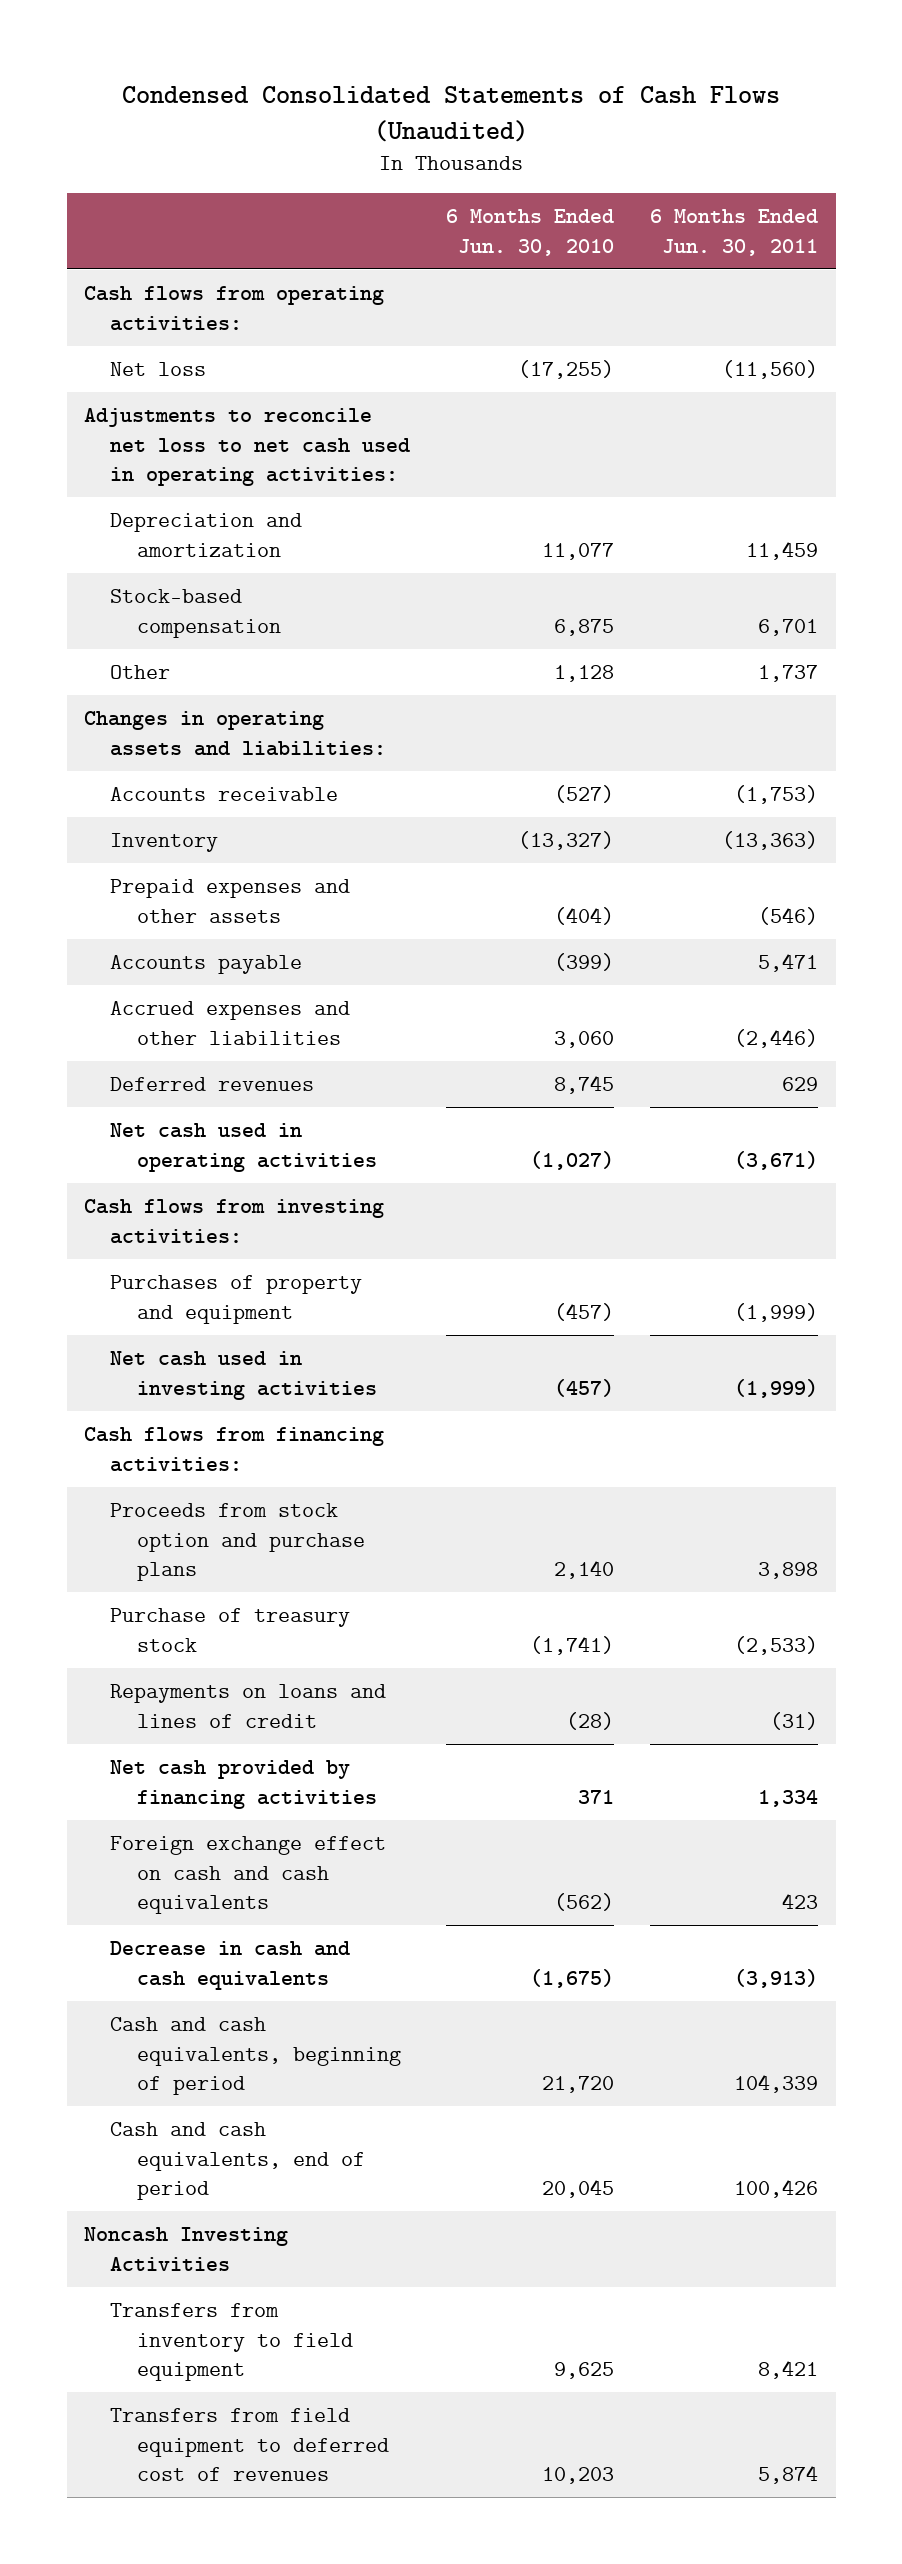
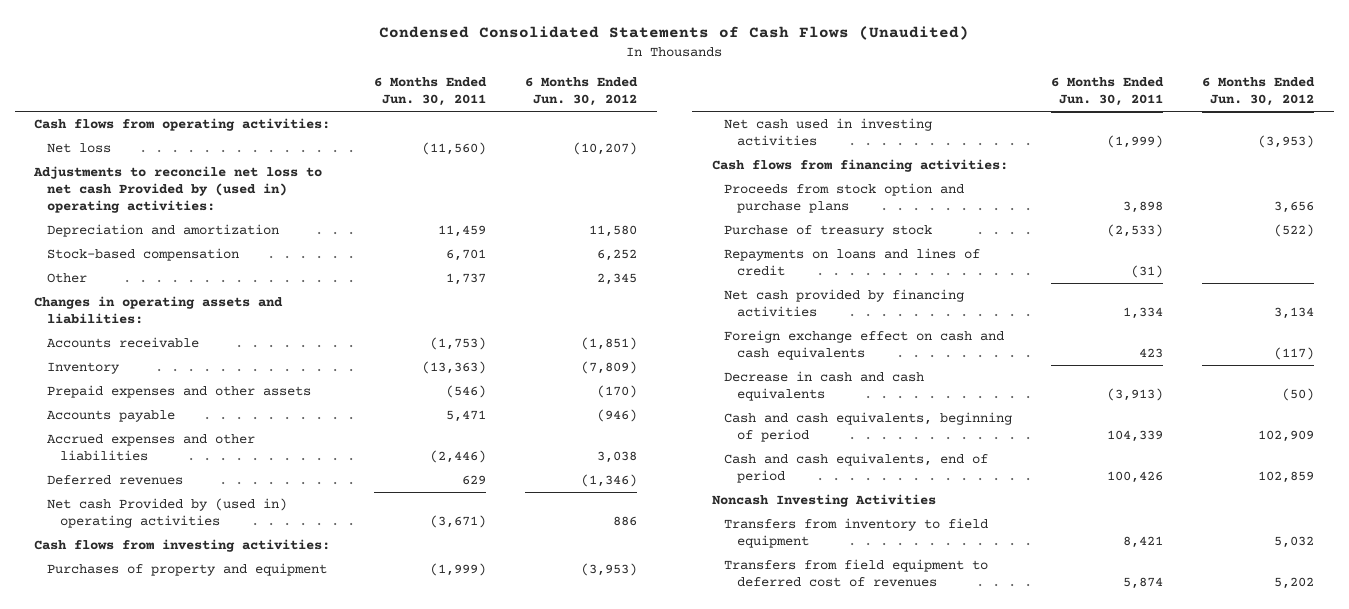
[446,209,615,256] 6 Months Ended Jun. 30, 2010 -> none
none -> [525,77,639,107] 6 Months Ended Jun. 30, 2012
[84,408,411,486] Adjustments to reconcile net loss to net cash used in operating activities: -> [33,166,323,214] Adjustments to reconcile net loss to net cash Provided by (used in) operating activities:
[110,1123,377,1172] Net cash used in operating activities -> [47,498,288,529] Net cash Provided by (used in) operating activities

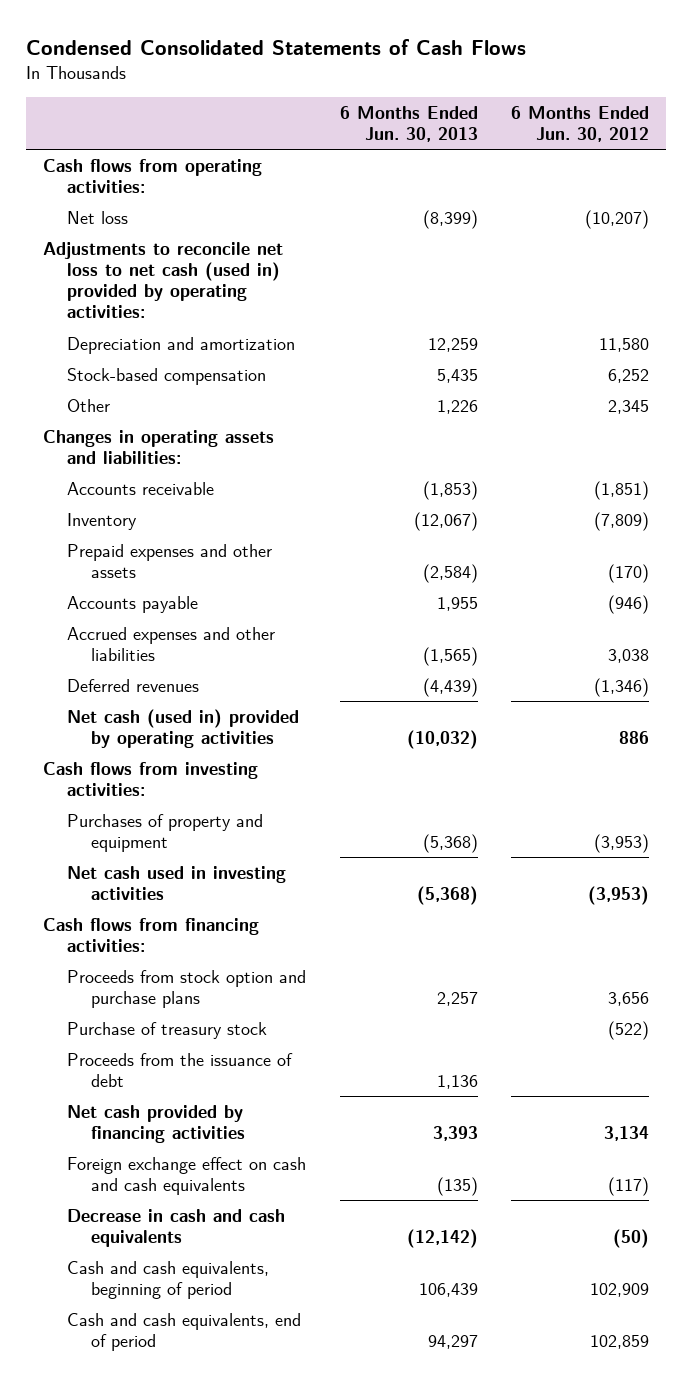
[379,25,970,40] Condensed Consolidated Statements of Cash Flows (Unaudited) -> [26,38,527,55] Condensed Consolidated Statements of Cash Flows
[374,77,488,107] 6 Months Ended Jun. 30, 2011 -> none
none -> [339,106,478,143] 6 Months Ended Jun. 30, 2013
[33,166,323,214] Adjustments to reconcile net loss to net cash Provided by (used in) operating activities: -> [43,241,284,319] Adjustments to reconcile net loss to net cash (used in) provided by operating activities:
[47,498,288,529] Net cash Provided by (used in) operating activities -> [67,708,300,749] Net cash (used in) provided by operating activities
[724,248,981,277] Repayments on loans and lines of credit -> none
none -> [67,1052,294,1088] Proceeds from the issuance of debt
[711,494,936,508] Noncash Investing Activities -> none
[724,518,989,549] Transfers from inventory to field equipment -> none
[724,559,989,588] Transfers from field equipment to deferred cost of revenues -> none

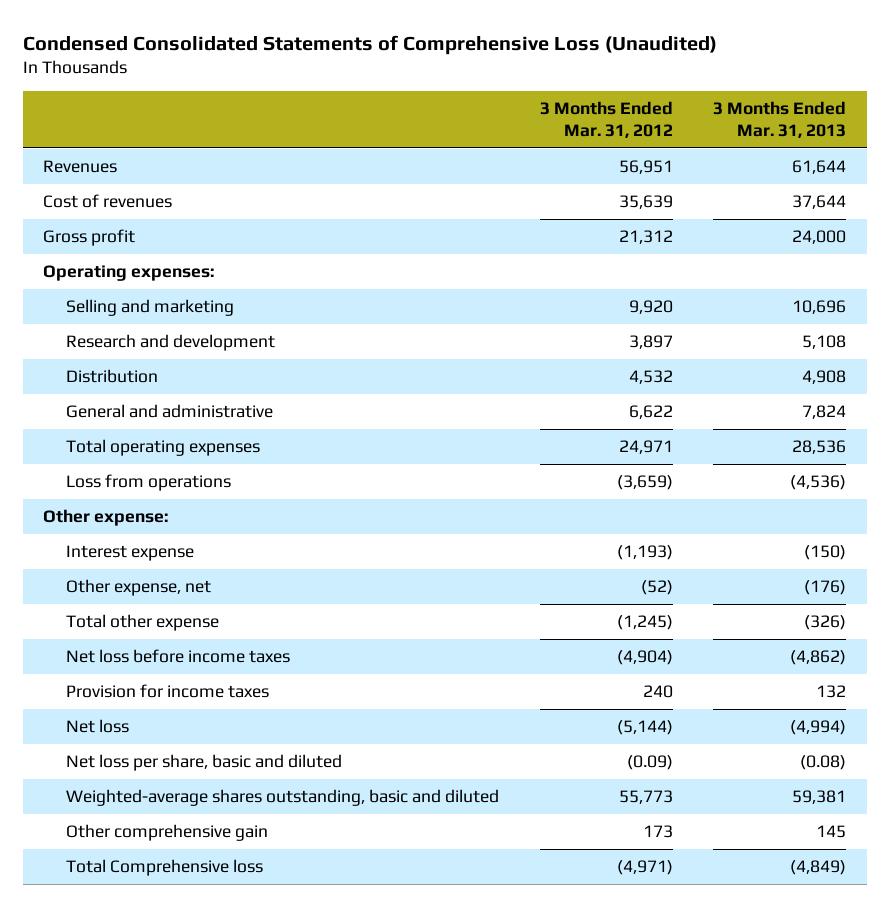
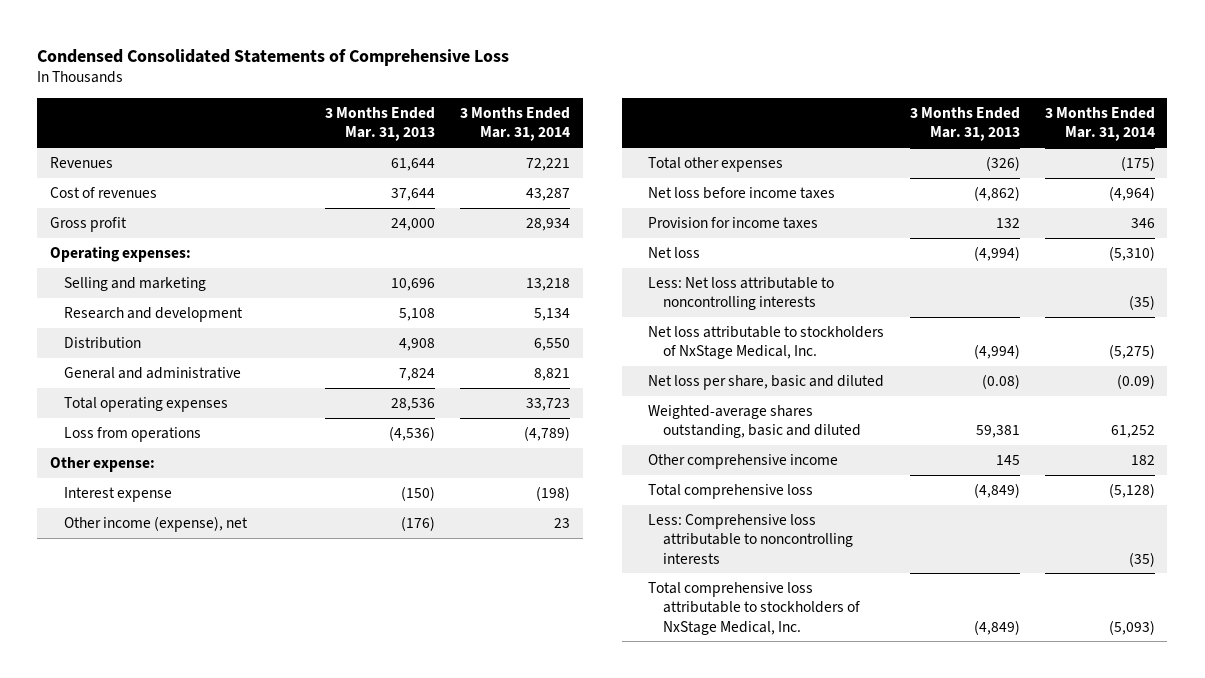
[22,34,717,55] Condensed Consolidated Statements of Comprehensive Loss (Unaudited) -> [37,48,510,66] Condensed Consolidated Statements of Comprehensive Loss
[539,101,673,138] 3 Months Ended Mar. 31, 2012 -> none
none -> [460,107,571,142] 3 Months Ended Mar. 31, 2014
[65,579,211,597] Other expense, net -> [64,516,249,533] Other income (expense), net
[65,614,219,632] Total other expense -> [648,157,784,173] Total other expenses
none -> [648,277,835,311] Less: Net loss attributable to noncontrolling interests
none -> [648,326,885,360] Net loss attributable to stockholders of NxStage Medical, Inc.
[65,824,268,842] Other comprehensive gain -> [648,454,839,470] Other comprehensive income
none -> [648,484,814,500] Total comprehensive loss
none -> [648,514,853,564] Less: Comprehensive loss attributable to noncontrolling interests
[65,859,263,877] Total Comprehensive loss -> [648,582,860,635] Total comprehensive loss attributable to stockholders of NxStage Medical, Inc.

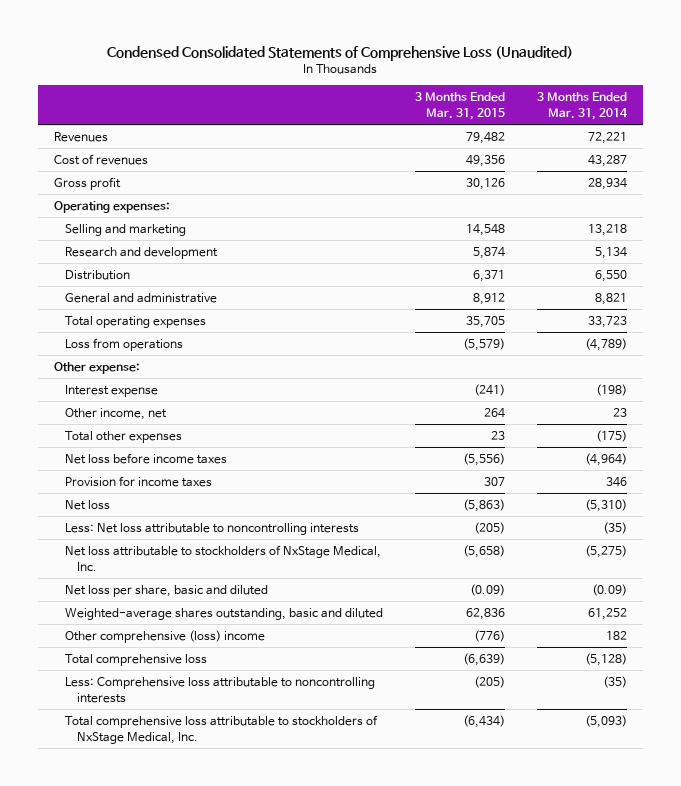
[37,48,510,66] Condensed Consolidated Statements of Comprehensive Loss -> [107,45,574,61] Condensed Consolidated Statements of Comprehensive Loss (Unaudited)
[325,107,436,142] 3 Months Ended Mar. 31, 2013 -> none
none -> [415,92,506,121] 3 Months Ended Mar. 31, 2015
[64,516,249,533] Other income (expense), net -> [65,408,168,421] Other income, net
[648,454,839,470] Other comprehensive income -> [65,630,266,644] Other comprehensive (loss) income

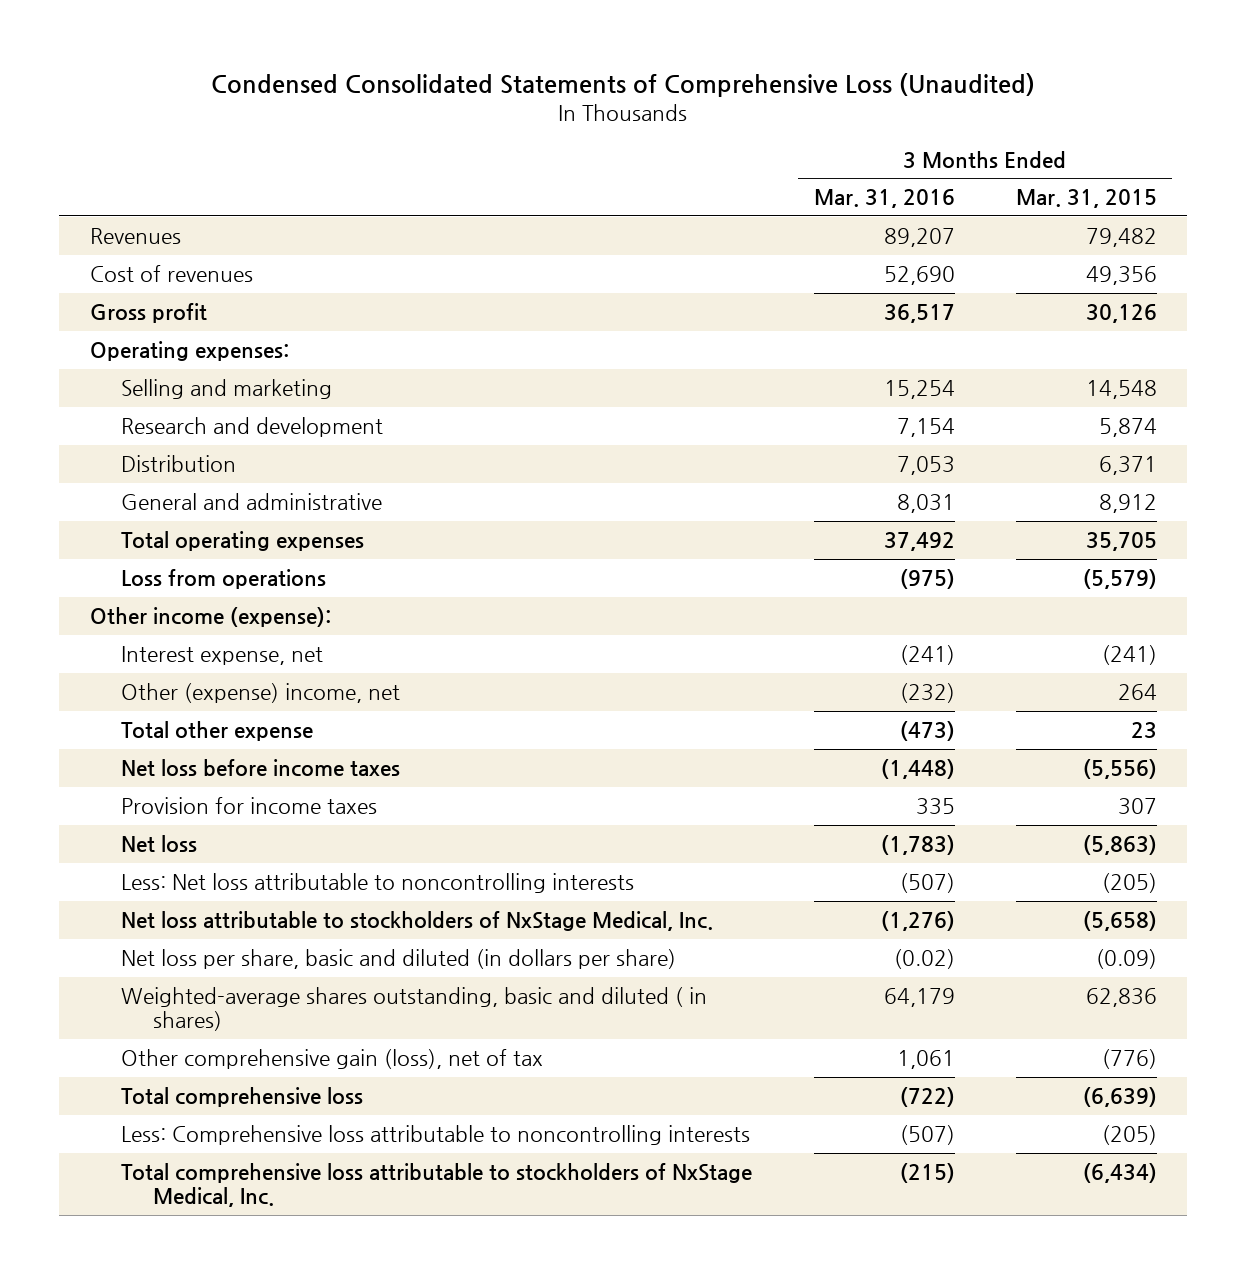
[536,92,628,121] 3 Months Ended Mar. 31, 2014 -> none
none -> [813,189,955,209] Mar. 31, 2016
[54,362,141,375] Other expense: -> [90,607,332,628] Other income (expense):
[65,385,159,398] Interest expense -> [121,646,324,666] Interest expense, net
[65,408,168,421] Other income, net -> [121,683,401,704] Other (expense) income, net
[65,431,183,444] Total other expenses -> [121,721,314,742] Total other expense
[65,585,269,598] Net loss per share, basic and diluted -> [121,949,677,970] Net loss per share, basic and diluted (in dollars per share)
[65,608,384,621] Weighted-average shares outstanding, basic and diluted -> [121,987,708,1032] Weighted-average shares outstanding, basic and diluted ( in shares)
[65,630,266,644] Other comprehensive (loss) income -> [121,1049,544,1070] Other comprehensive gain (loss), net of tax

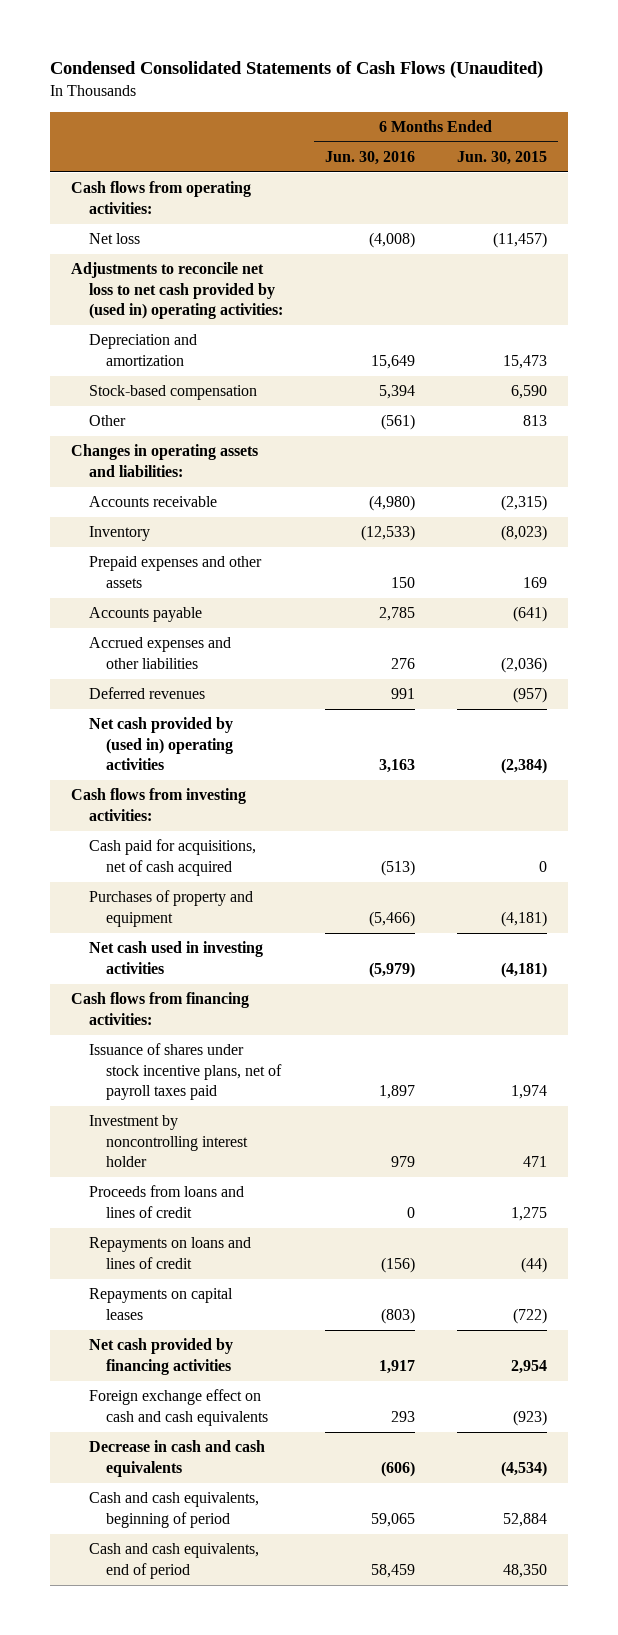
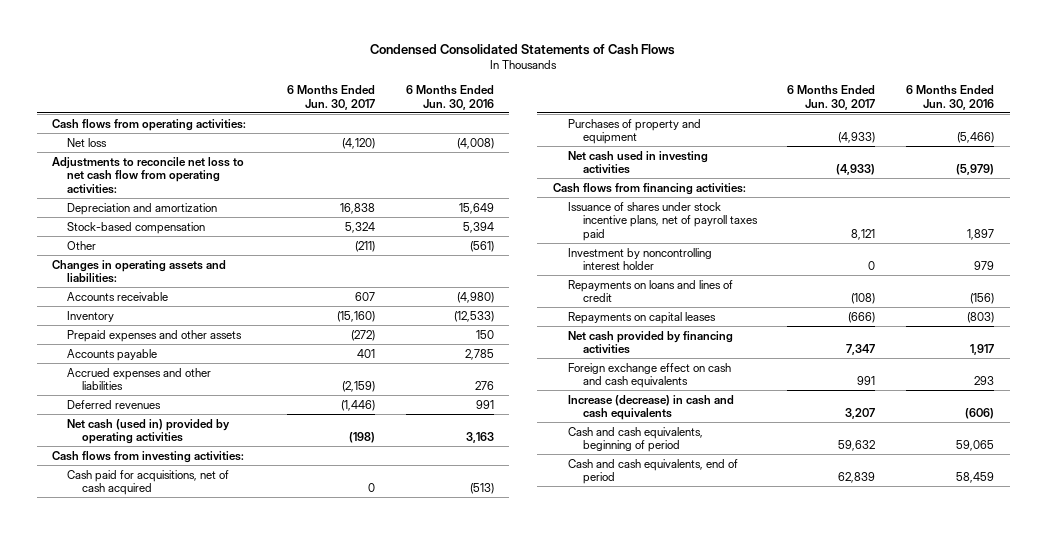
[49,61,543,79] Condensed Consolidated Statements of Cash Flows (Unaudited) -> [370,44,676,56] Condensed Consolidated Statements of Cash Flows
[457,151,548,166] Jun. 30, 2015 -> none
none -> [286,85,375,110] 6 Months Ended Jun. 30, 2017
[70,262,283,320] Adjustments to reconcile net loss to net cash provided by (used in) operating activities: -> [51,156,244,194] Adjustments to reconcile net loss to net cash flow from operating activities:
[88,717,234,771] Net cash provided by (used in) operating activities -> [67,418,231,445] Net cash (used in) provided by operating activities
[88,1185,244,1218] Proceeds from loans and lines of credit -> none
[88,1440,265,1477] Decrease in cash and cash equivalents -> [567,394,734,421] Increase (decrease) in cash and cash equivalents

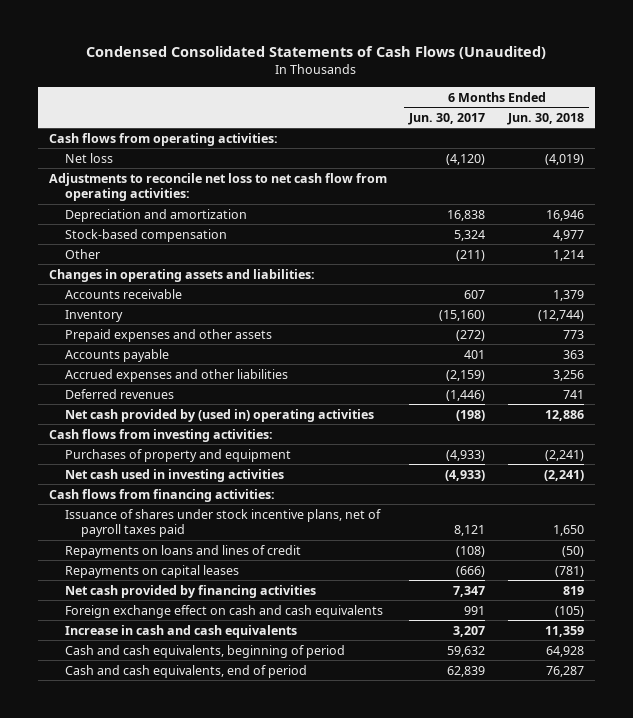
[370,44,676,56] Condensed Consolidated Statements of Cash Flows -> [86,46,547,60] Condensed Consolidated Statements of Cash Flows (Unaudited)
[405,85,494,110] 6 Months Ended Jun. 30, 2016 -> none
none -> [506,112,584,125] Jun. 30, 2018
[67,418,231,445] Net cash (used in) provided by operating activities -> [65,408,375,422] Net cash provided by (used in) operating activities
[67,469,230,496] Cash paid for acquisitions, net of cash acquired -> none
[567,247,712,271] Investment by noncontrolling interest holder -> none
[567,394,734,421] Increase (decrease) in cash and cash equivalents -> [65,624,298,638] Increase in cash and cash equivalents

